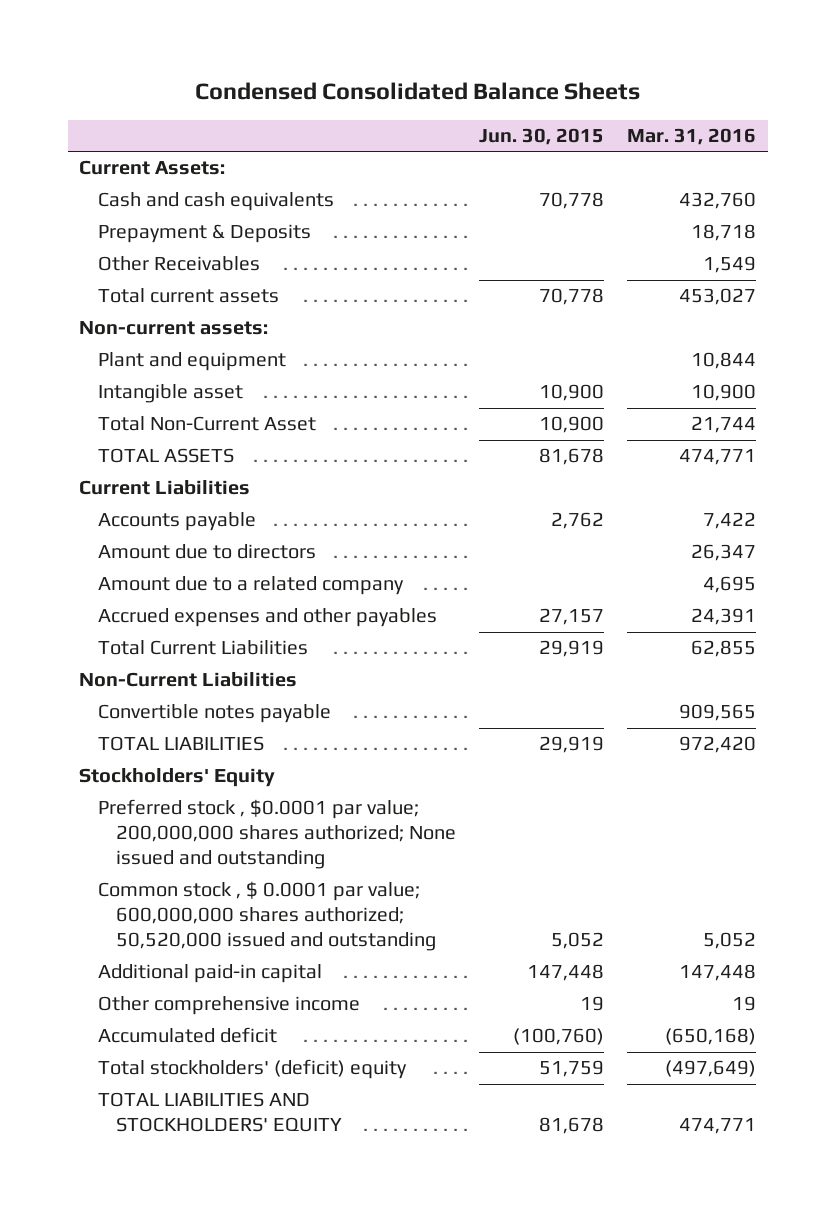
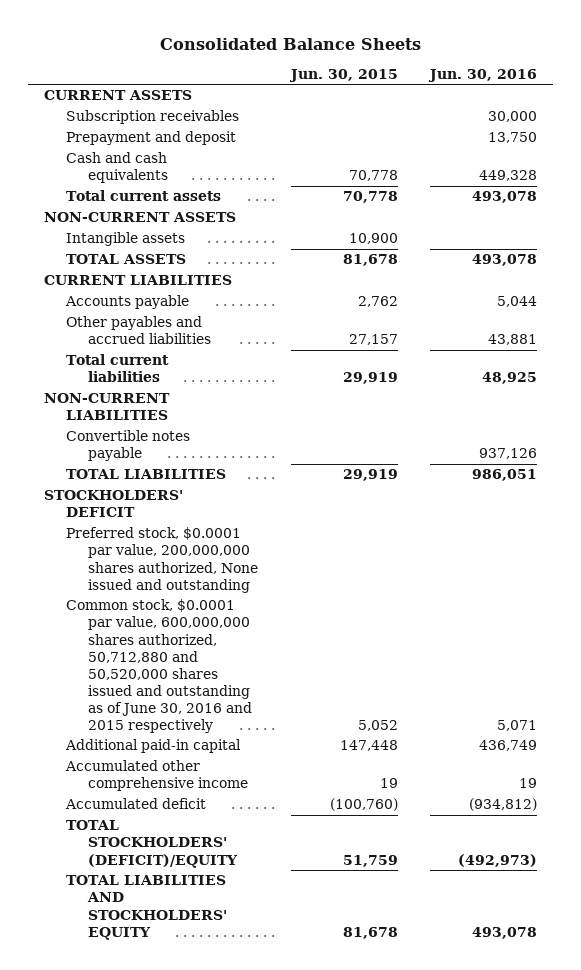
[194,82,640,101] Condensed Consolidated Balance Sheets -> [159,37,421,50] Consolidated Balance Sheets
[627,128,757,146] Mar. 31, 2016 -> none
none -> [428,68,538,82] Jun. 30, 2016
[79,160,226,176] Current Assets: -> [44,90,193,101] CURRENT ASSETS
none -> [66,110,240,125] Subscription receivables
none -> [66,131,237,146] Prepayment and deposit
[97,224,311,244] Prepayment & Deposits -> none
[97,256,260,272] Other Receivables -> none
[97,352,286,372] Plant and equipment -> none
[97,416,316,432] Total Non-Current Asset -> none
[79,321,269,336] Non-current assets: -> [44,212,237,223] NON-CURRENT ASSETS
[97,384,243,404] Intangible asset -> [66,232,186,247] Intangible assets
[79,480,251,496] Current Liabilities -> [44,275,233,286] CURRENT LIABILITIES
[97,544,316,560] Amount due to directors -> none
[97,576,404,596] Amount due to a related company -> none
[97,608,437,628] Accrued expenses and other payables -> [66,316,212,345] Other payables and accrued liabilities
[97,640,308,656] Total Current Liabilities -> [66,354,170,383] Total current liabilities
[79,672,298,688] Non-Current Liabilities -> [44,393,171,421] NON-CURRENT LIABILITIES
[79,768,276,788] Stockholders' Equity -> [44,490,184,518] STOCKHOLDERS' DEFICIT
[97,799,457,870] Preferred stock , $0.0001 par value; 200,000,000 shares authorized; None issued and outstanding -> [66,527,259,593] Preferred stock, $0.0001 par value, 200,000,000 shares authorized, None issued and outstanding
[97,881,437,952] Common stock , $ 0.0001 par value; 600,000,000 shares authorized; 50,520,000 issued and outstanding -> [66,599,253,734] Common stock, $0.0001 par value, 600,000,000 shares authorized, 50,712,880 and 50,520,000 shares issued and outstanding as of June 30, 2016 and 2015 respectively
[97,996,360,1016] Other comprehensive income -> [65,760,249,792] Accumulated other comprehensive income
[97,1059,407,1080] Total stockholders' (deficit) equity -> [66,820,239,868] TOTAL STOCKHOLDERS' (DEFICIT)/EQUITY

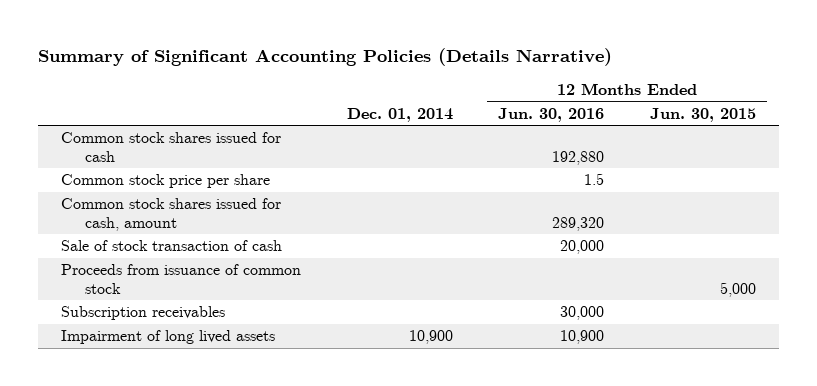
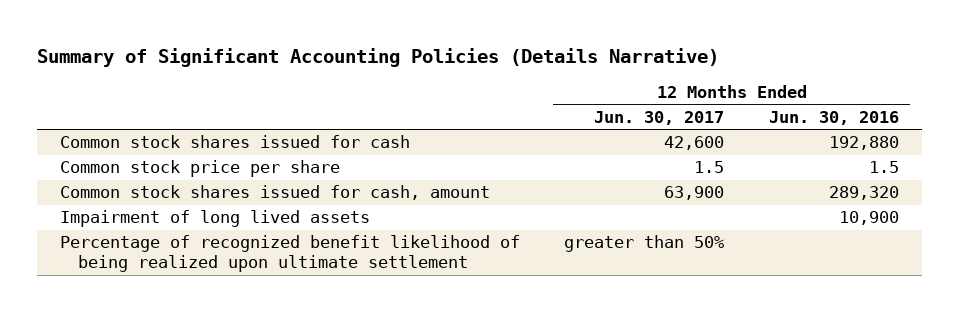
[346,107,453,122] Dec. 01, 2014 -> none
[650,107,757,122] Jun. 30, 2015 -> none
none -> [594,110,725,125] Jun. 30, 2017
[60,240,282,252] Sale of stock transaction of cash -> none
[60,264,301,294] Proceeds from issuance of common stock -> none
[60,306,225,321] Subscription receivables -> none
none -> [59,235,520,273] Percentage of recognized benefit likelihood of being realized upon ultimate settlement

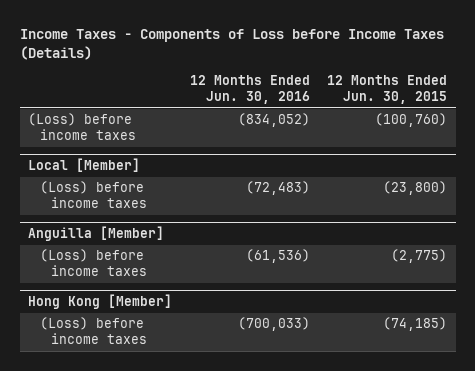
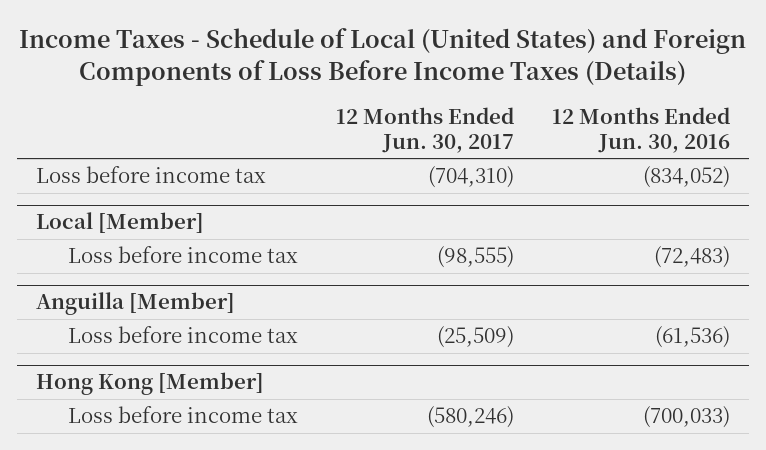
[19,28,444,60] Income Taxes - Components of Loss before Income Taxes (Details) -> [19,28,747,86] Income Taxes - Schedule of Local (United States) and Foreign Components of Loss Before Income Taxes (Details)
[326,75,447,105] 12 Months Ended Jun. 30, 2015 -> none
none -> [336,107,515,153] 12 Months Ended Jun. 30, 2017
[28,113,136,141] (Loss) before income taxes -> [35,166,266,184] Loss before income tax
[39,181,148,209] (Loss) before income taxes -> [68,246,299,264] Loss before income tax
[39,249,148,277] (Loss) before income taxes -> [68,326,299,344] Loss before income tax
[39,317,148,345] (Loss) before income taxes -> [68,406,299,424] Loss before income tax

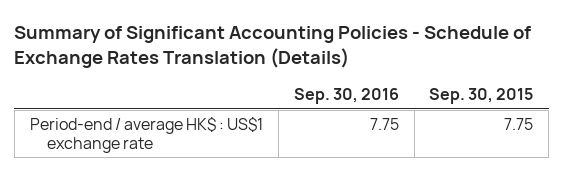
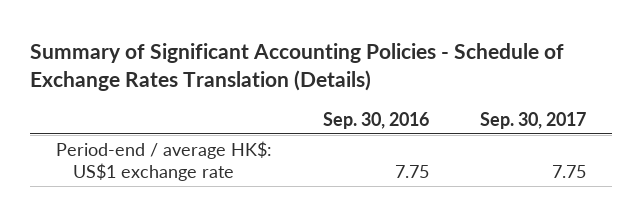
[429,88,534,105] Sep. 30, 2015 -> none
none -> [480,112,587,130] Sep. 30, 2017
[29,116,263,153] Period-end / average HK$ : US$1 exchange rate -> [56,140,273,181] Period-end / average HK$: US$1 exchange rate

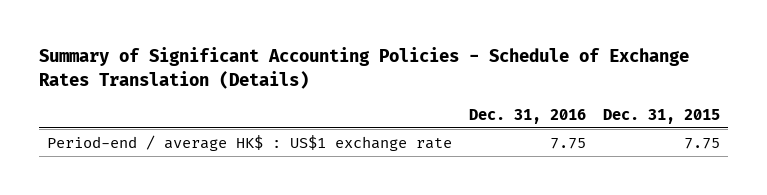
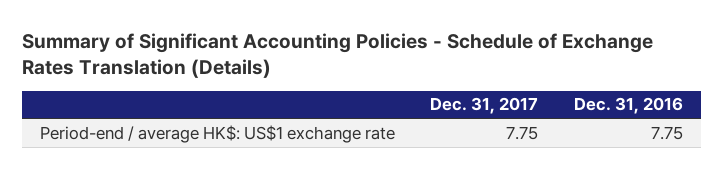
[602,108,720,124] Dec. 31, 2015 -> none
none -> [430,97,539,115] Dec. 31, 2017
[47,134,453,151] Period-end / average HK$ : US$1 exchange rate -> [39,124,395,143] Period-end / average HK$: US$1 exchange rate

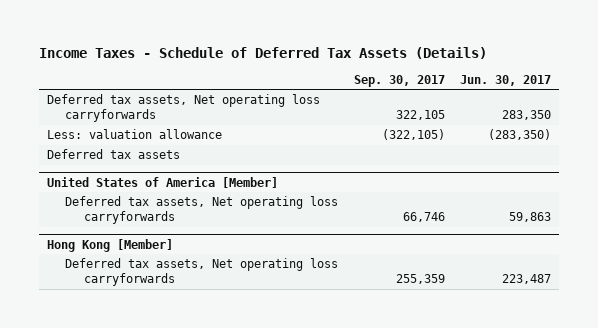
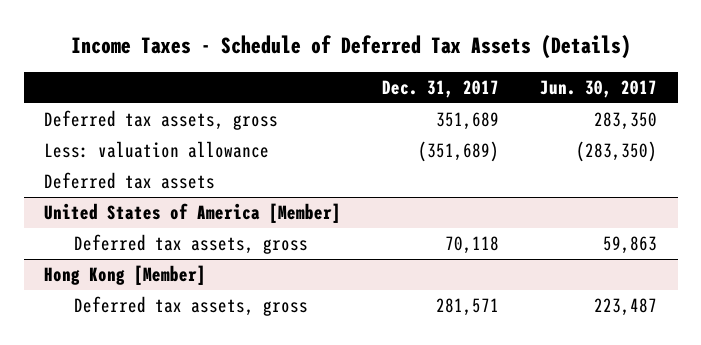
[353,74,445,87] Sep. 30, 2017 -> none
none -> [382,80,500,99] Dec. 31, 2017
[47,94,321,123] Deferred tax assets, Net operating loss carryforwards -> [44,109,279,130] Deferred tax assets, gross
[65,196,339,225] Deferred tax assets, Net operating loss carryforwards -> [73,233,308,254] Deferred tax assets, gross
[65,258,339,287] Deferred tax assets, Net operating loss carryforwards -> [73,295,308,316] Deferred tax assets, gross

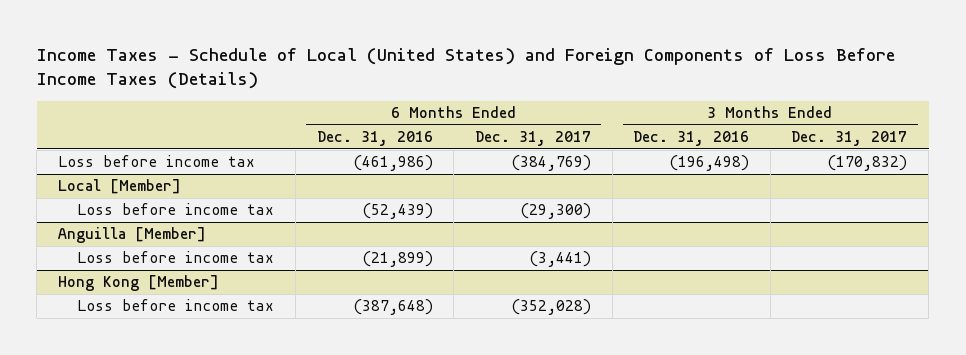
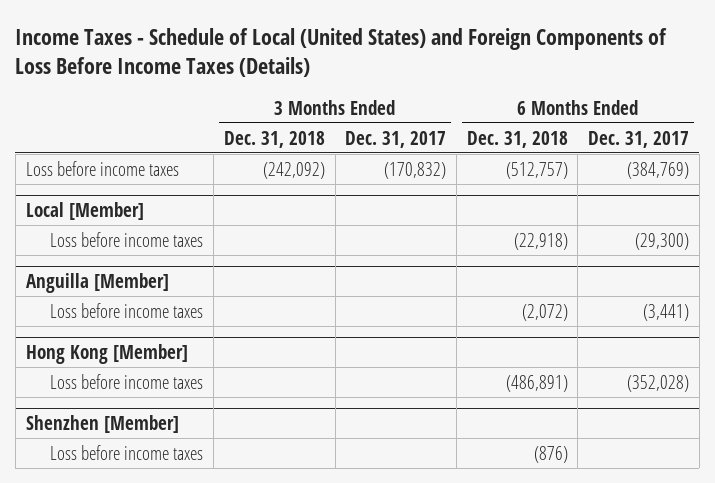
[316,131,433,147] Dec. 31, 2016 -> none
[633,131,750,147] Dec. 31, 2016 -> none
none -> [223,130,325,148] Dec. 31, 2018
none -> [466,130,568,148] Dec. 31, 2018
[58,155,256,168] Loss before income tax -> [25,160,179,176] Loss before income taxes
[77,203,275,216] Loss before income tax -> [50,231,204,247] Loss before income taxes
[77,251,275,264] Loss before income tax -> [50,302,204,318] Loss before income taxes
[77,299,275,312] Loss before income tax -> [50,373,204,389] Loss before income taxes
none -> [25,414,179,433] Shenzhen [Member]
none -> [50,444,204,460] Loss before income taxes

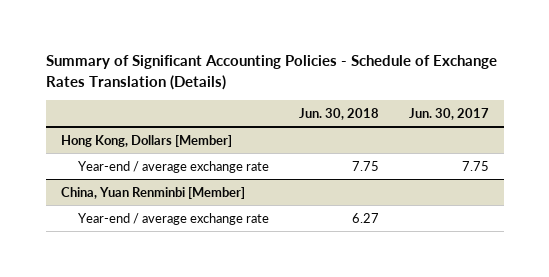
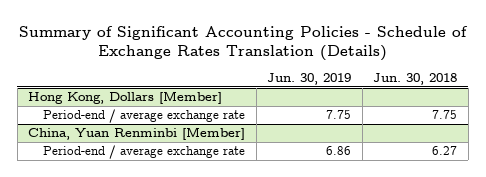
[408,107,489,120] Jun. 30, 2017 -> none
none -> [267,72,352,85] Jun. 30, 2019
[77,160,269,173] Year-end / average exchange rate -> [42,109,245,124] Period-end / average exchange rate
[77,212,269,225] Year-end / average exchange rate -> [42,145,245,160] Period-end / average exchange rate

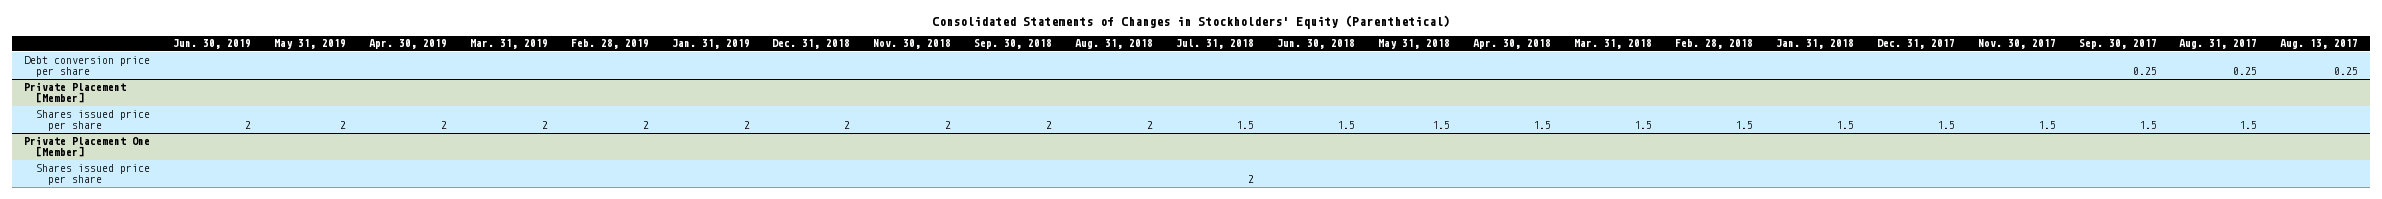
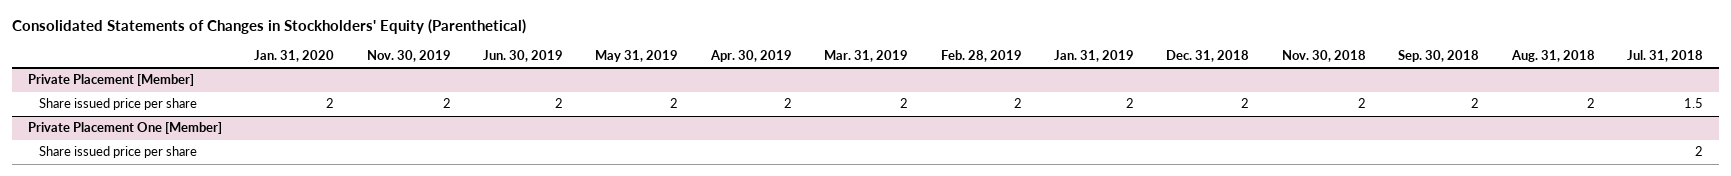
[1277,39,1356,50] Jun. 30, 2018 -> none
[1378,39,1451,50] May 31, 2018 -> none
[1472,39,1551,50] Apr. 30, 2018 -> none
[1573,39,1652,50] Mar. 31, 2018 -> none
[1674,39,1753,50] Feb. 28, 2018 -> none
[1775,39,1854,50] Jan. 31, 2018 -> none
[1876,39,1955,50] Dec. 31, 2017 -> none
[1977,39,2056,50] Nov. 30, 2017 -> none
[2078,39,2157,50] Sep. 30, 2017 -> none
[2179,39,2258,50] Aug. 31, 2017 -> none
[2280,39,2359,50] Aug. 13, 2017 -> none
none -> [254,49,335,62] Jan. 31, 2020
none -> [366,49,451,62] Nov. 30, 2019
[23,55,150,78] Debt conversion price per share -> none
[35,109,150,132] Shares issued price per share -> [39,98,198,111] Share issued price per share
[35,163,150,186] Shares issued price per share -> [39,146,198,159] Share issued price per share

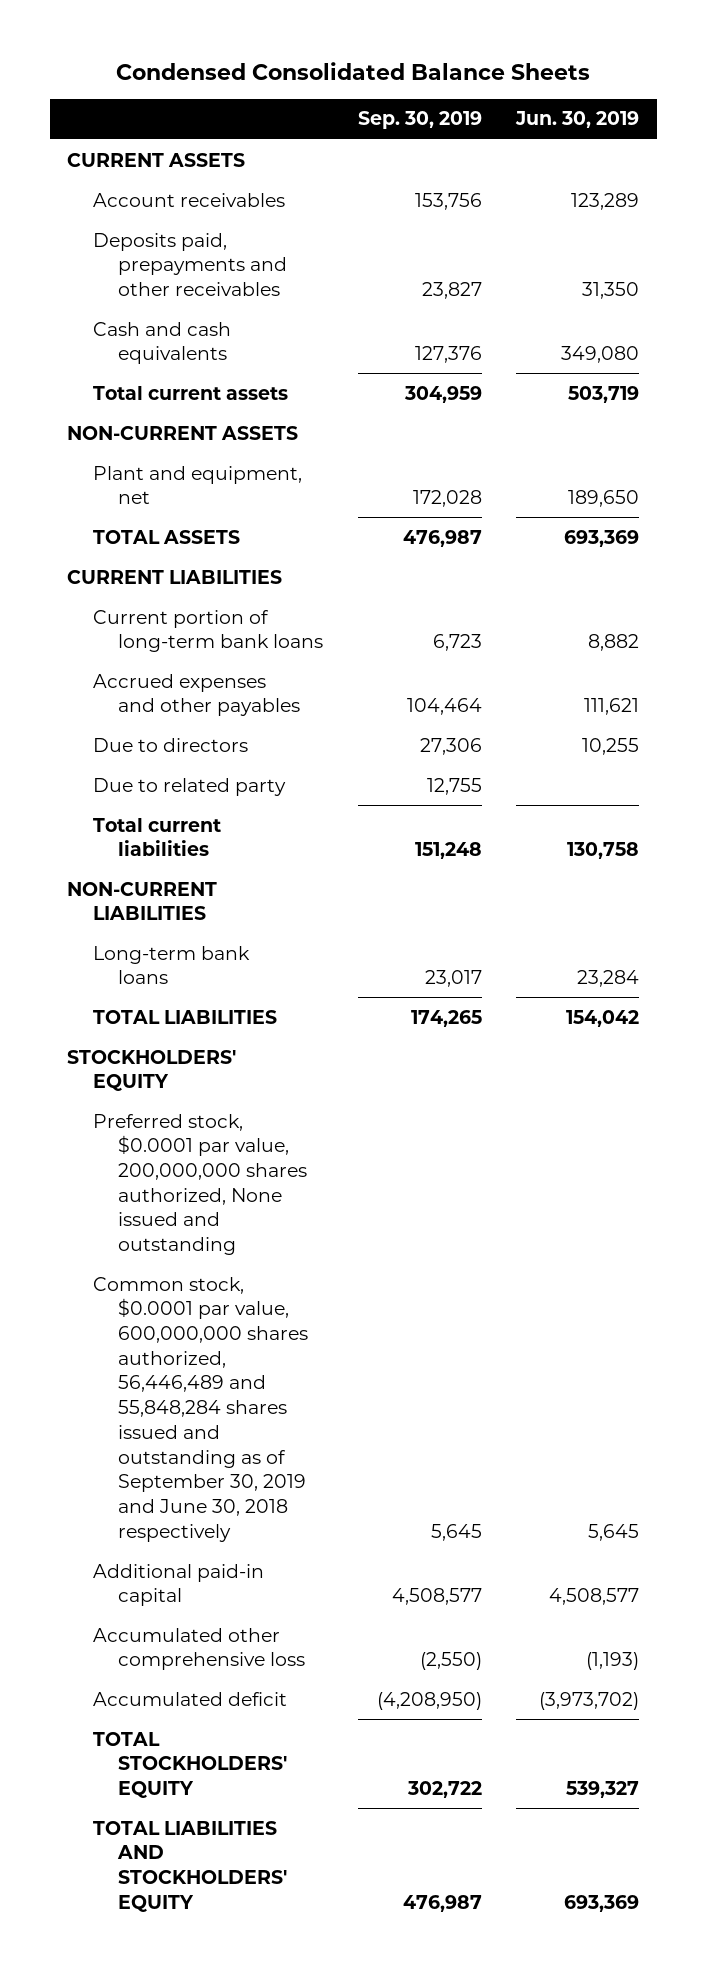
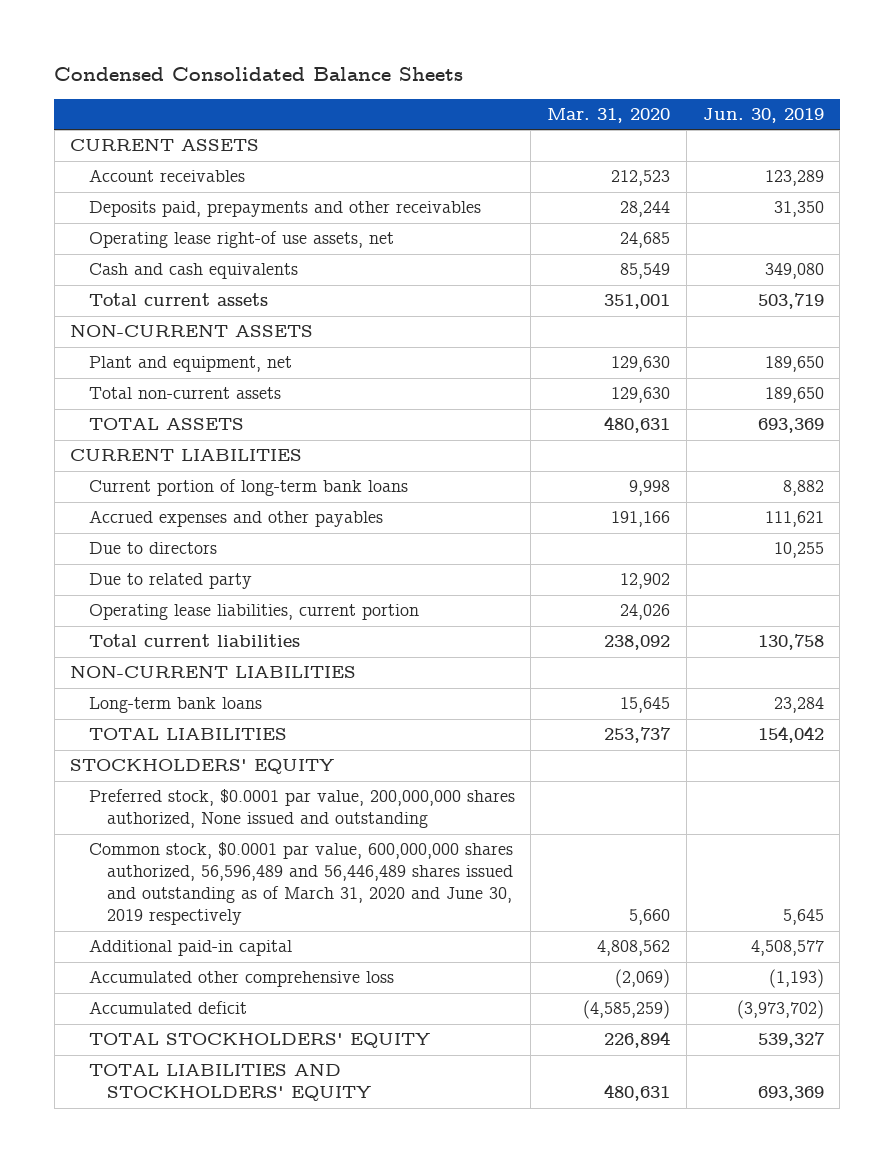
[357,111,482,130] Sep. 30, 2019 -> none
none -> [547,107,671,123] Mar. 31, 2020
none -> [88,231,394,249] Operating lease right-of use assets, net
none -> [88,387,281,400] Total non-current assets
none -> [88,604,419,621] Operating lease liabilities, current portion
[92,1276,308,1542] Common stock, $0.0001 par value, 600,000,000 shares authorized, 56,446,489 and 55,848,284 shares issued and outstanding as of September 30, 2019 and June 30, 2018 respectively -> [88,842,514,926] Common stock, $0.0001 par value, 600,000,000 shares authorized, 56,596,489 and 56,446,489 shares issued and outstanding as of March 31, 2020 and June 30, 2019 respectively

